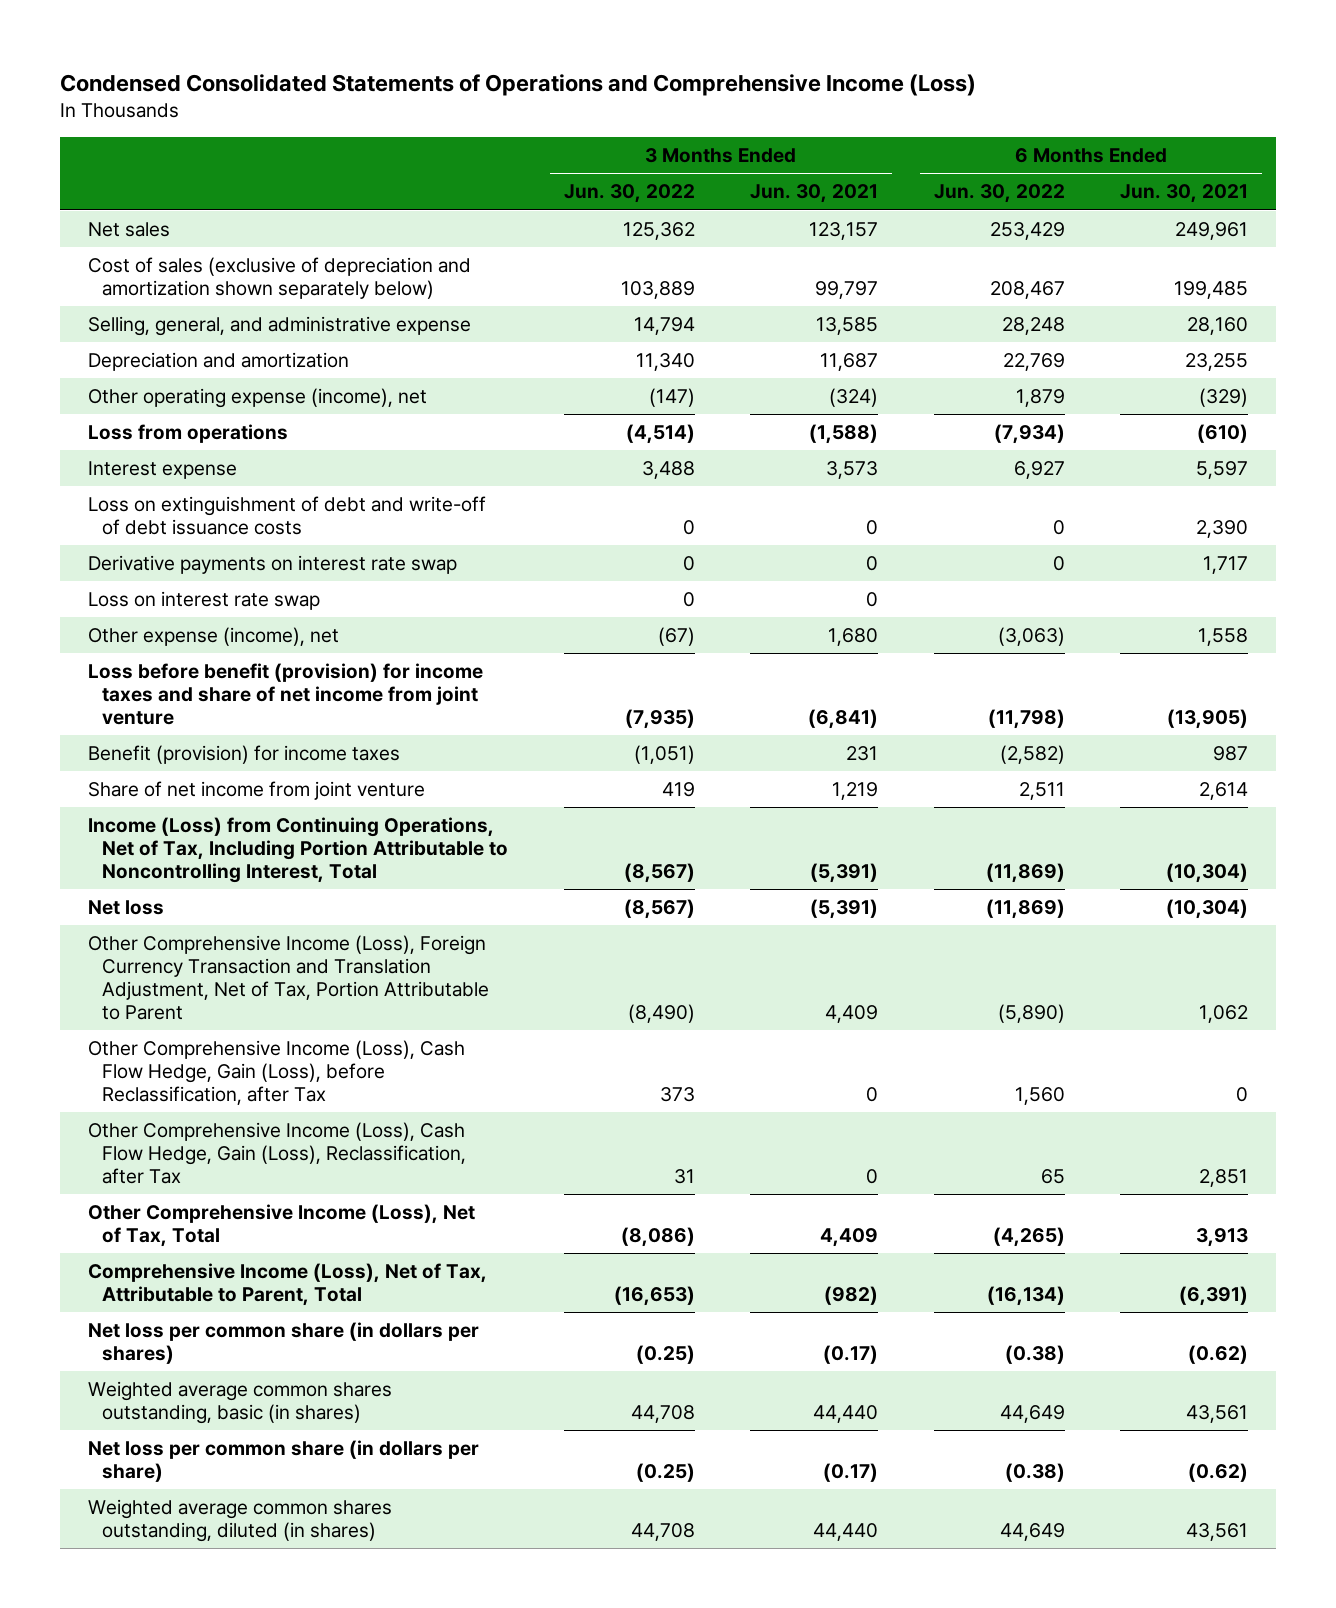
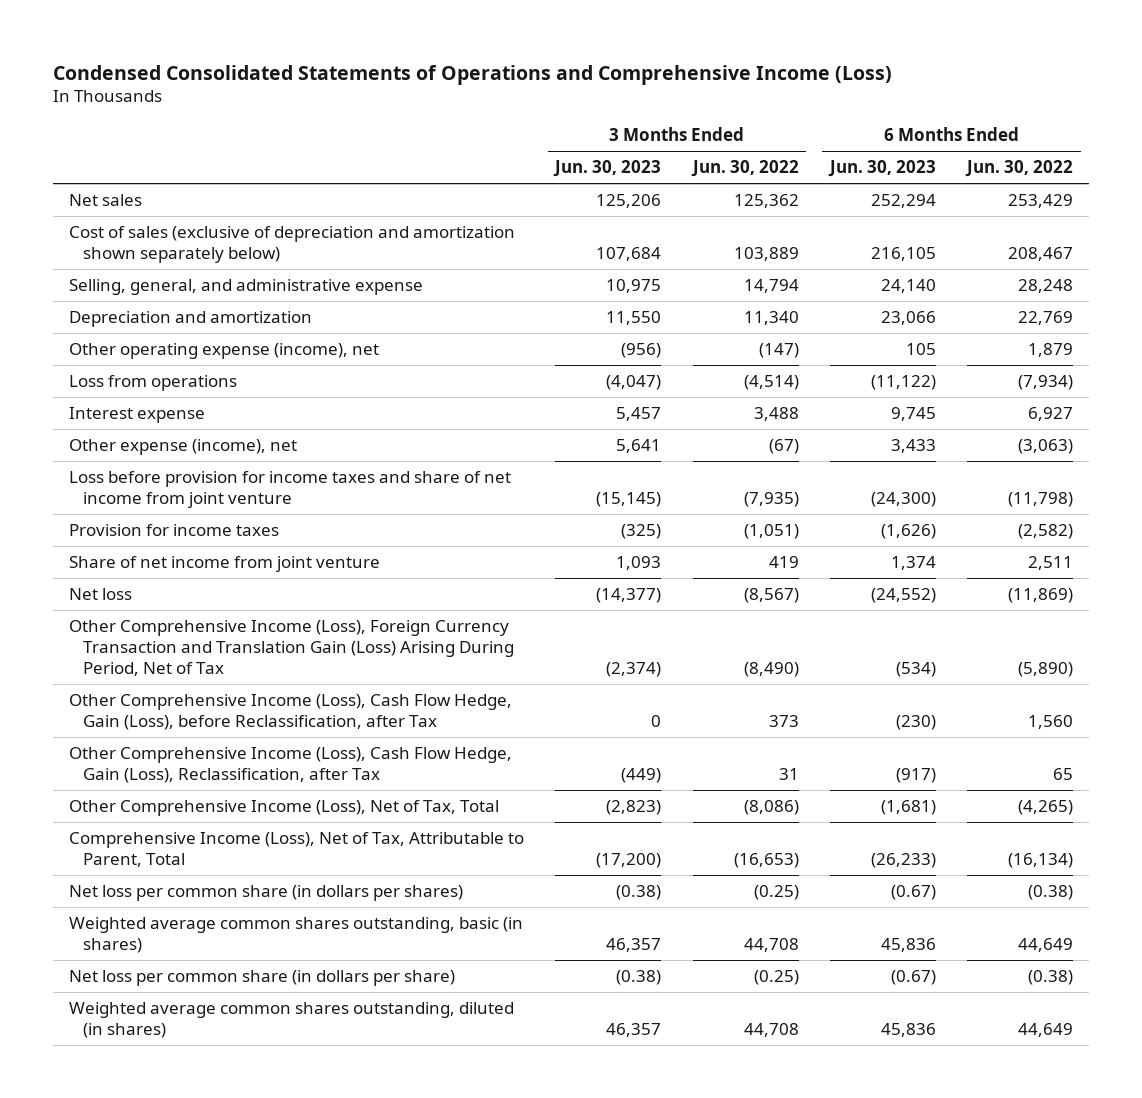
[750,184,879,204] Jun. 30, 2021 -> none
[1120,184,1249,204] Jun. 30, 2021 -> none
none -> [553,160,662,178] Jun. 30, 2023
none -> [827,160,936,178] Jun. 30, 2023
[87,496,486,536] Loss on extinguishment of debt and write-off of debt issuance costs -> none
[87,555,457,575] Derivative payments on interest rate swap -> none
[87,591,320,611] Loss on interest rate swap -> none
[87,663,483,725] Loss before benefit (provision) for income taxes and share of net income from joint venture -> [69,471,512,509] Loss before provision for income taxes and share of net income from joint venture
[87,745,400,765] Benefit (provision) for income taxes -> [69,524,280,537] Provision for income taxes
[87,817,509,883] Income (Loss) from Continuing Operations, Net of Tax, Including Portion Attributable to Noncontrolling Interest, Total -> none
[87,935,490,1020] Other Comprehensive Income (Loss), Foreign Currency Transaction and Translation Adjustment, Net of Tax, Portion Attributable to Parent -> [69,620,515,677] Other Comprehensive Income (Loss), Foreign Currency Transaction and Translation Gain (Loss) Arising During Period, Net of Tax

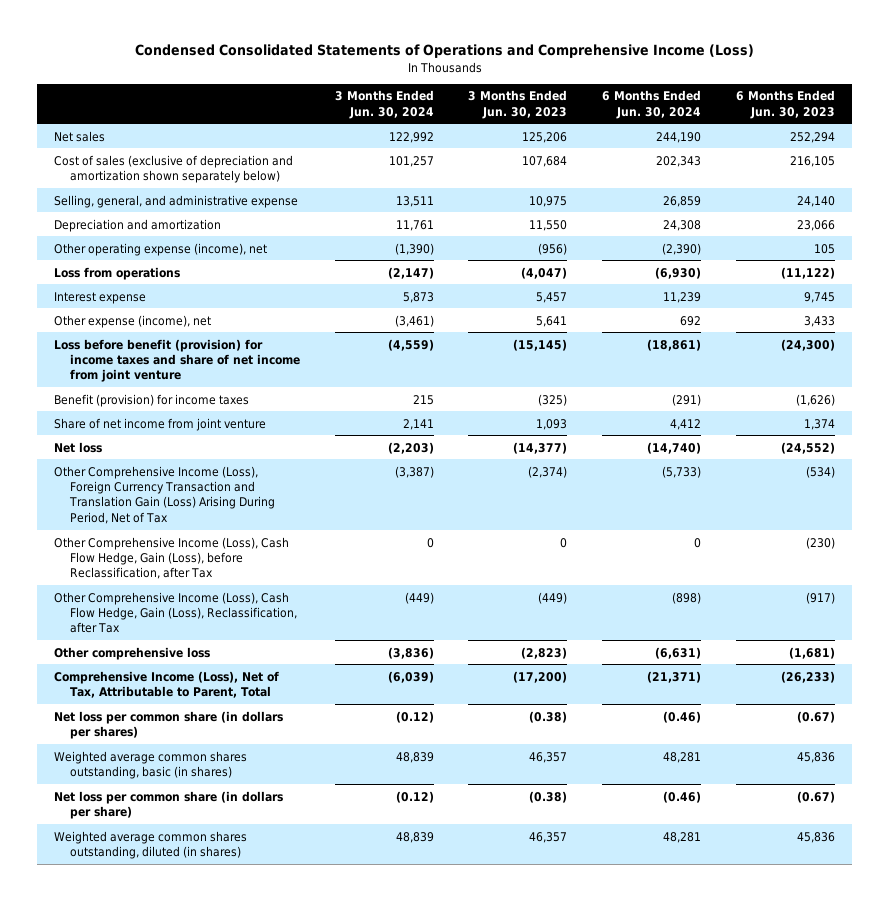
[690,160,799,178] Jun. 30, 2022 -> none
[965,160,1074,178] Jun. 30, 2022 -> none
none -> [334,90,434,119] 3 Months Ended Jun. 30, 2024
none -> [602,90,702,119] 6 Months Ended Jun. 30, 2024
[69,471,512,509] Loss before provision for income taxes and share of net income from joint venture -> [54,338,300,383] Loss before benefit (provision) for income taxes and share of net income from joint venture
[69,524,280,537] Provision for income taxes -> [54,393,250,407] Benefit (provision) for income taxes
[69,800,500,817] Other Comprehensive Income (Loss), Net of Tax, Total -> [54,646,211,660] Other comprehensive loss

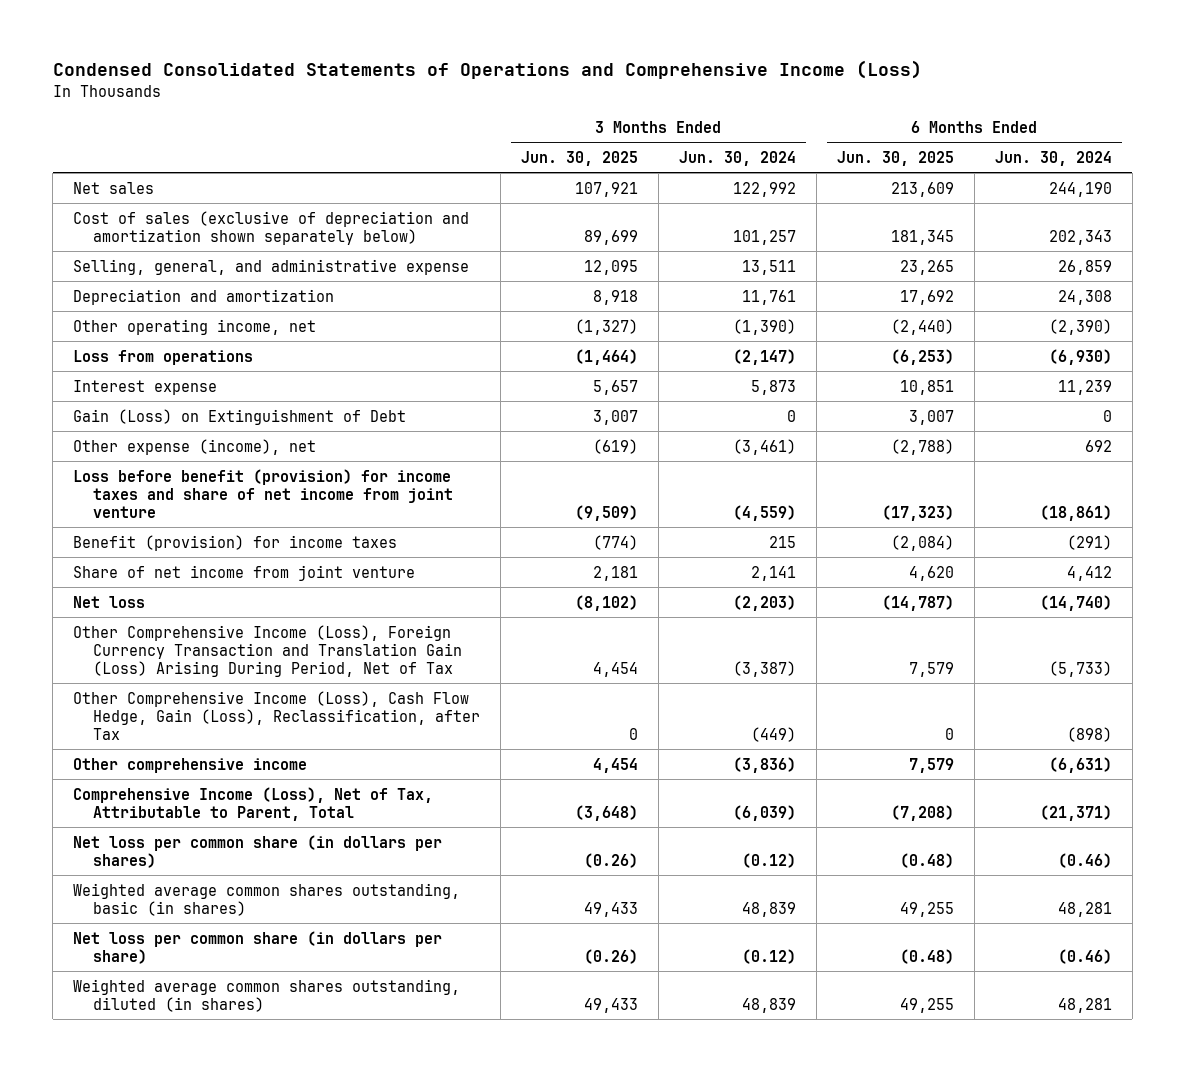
[468,90,568,119] 3 Months Ended Jun. 30, 2023 -> none
[735,90,835,119] 6 Months Ended Jun. 30, 2023 -> none
none -> [521,150,639,166] Jun. 30, 2025
none -> [836,150,954,166] Jun. 30, 2025
[54,242,268,256] Other operating expense (income), net -> [73,318,317,335] Other operating income, net
none -> [73,408,407,425] Gain (Loss) on Extinguishment of Debt
[54,536,290,580] Other Comprehensive Income (Loss), Cash Flow Hedge, Gain (Loss), before Reclassification, after Tax -> none
[54,646,211,660] Other comprehensive loss -> [73,757,308,773] Other comprehensive income

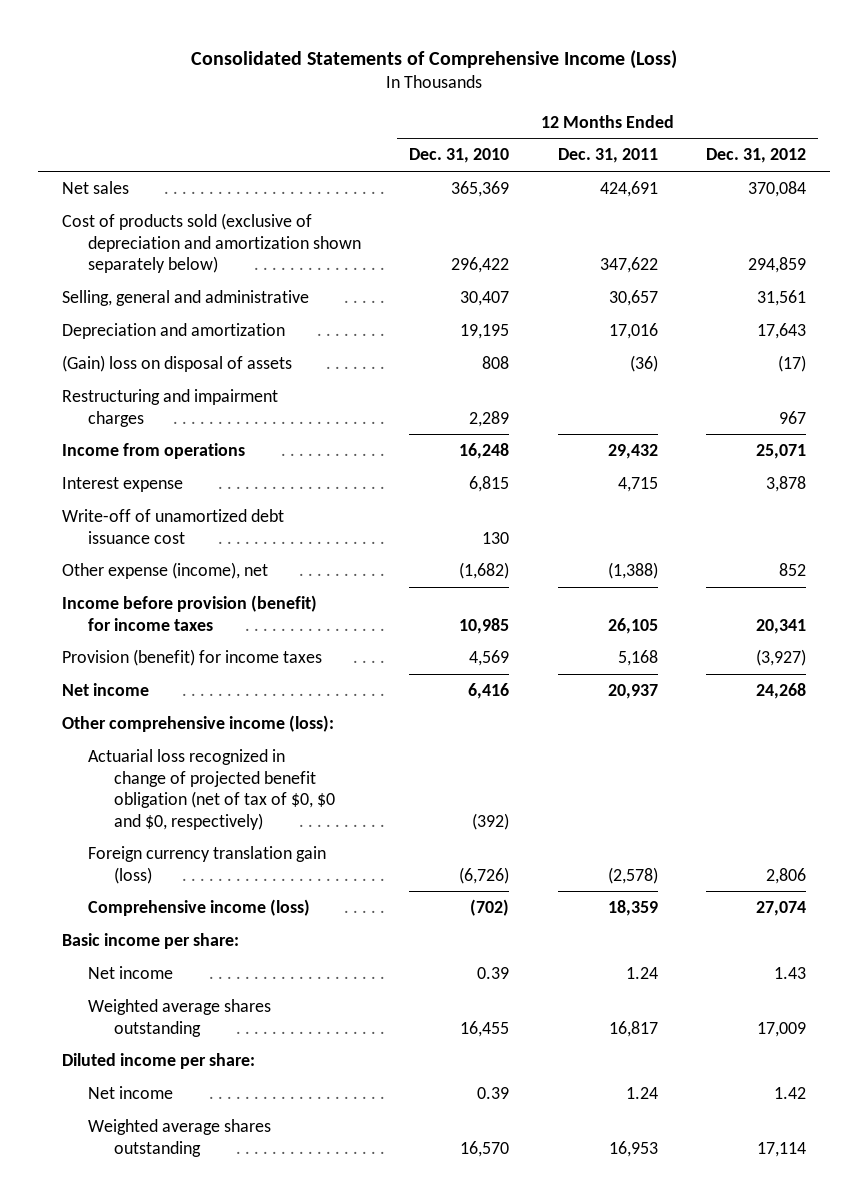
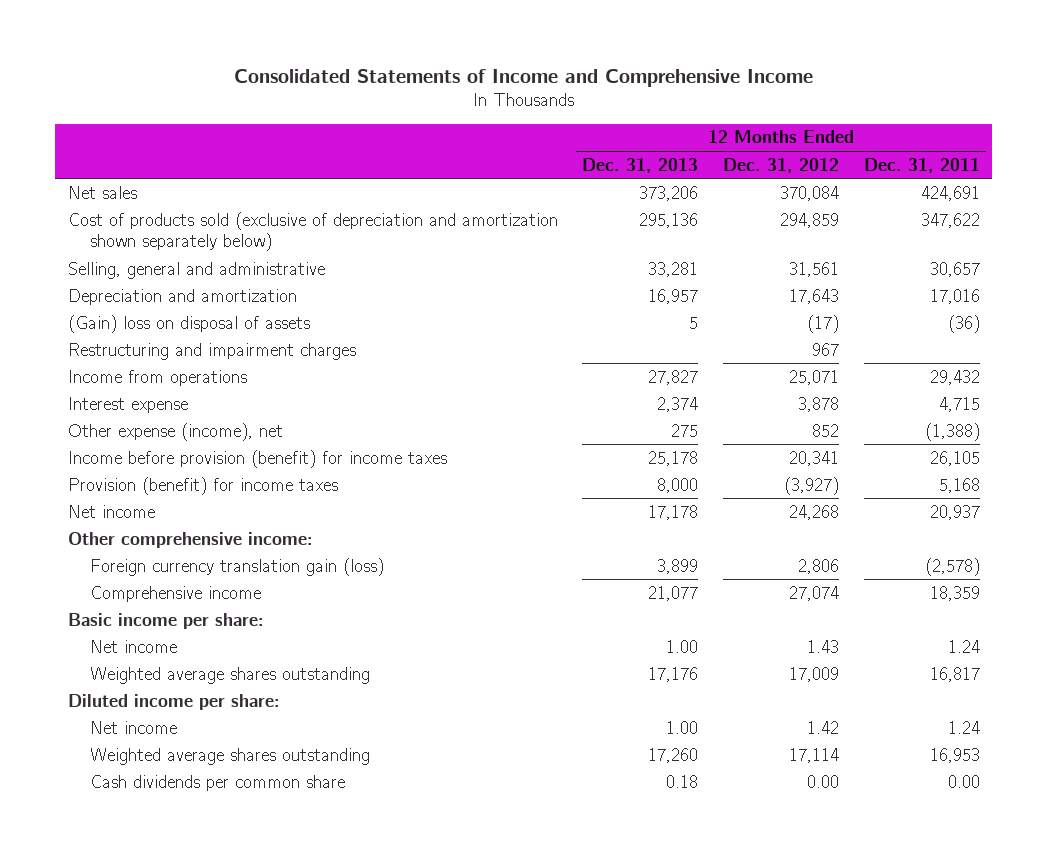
[190,49,677,69] Consolidated Statements of Comprehensive Income (Loss) -> [233,68,813,87] Consolidated Statements of Income and Comprehensive Income
[409,148,510,164] Dec. 31, 2010 -> none
none -> [582,157,699,173] Dec. 31, 2013
[62,509,285,544] Write-off of unamortized debt issuance cost -> none
[88,749,336,830] Actuarial loss recognized in change of projected benefit obligation (net of tax of $0, $0 and $0, respectively) -> none
[62,715,335,733] Other comprehensive income (loss): -> [67,531,313,548] Other comprehensive income:
[88,899,311,917] Comprehensive income (loss) -> [89,585,261,602] Comprehensive income
none -> [89,774,345,791] Cash dividends per common share

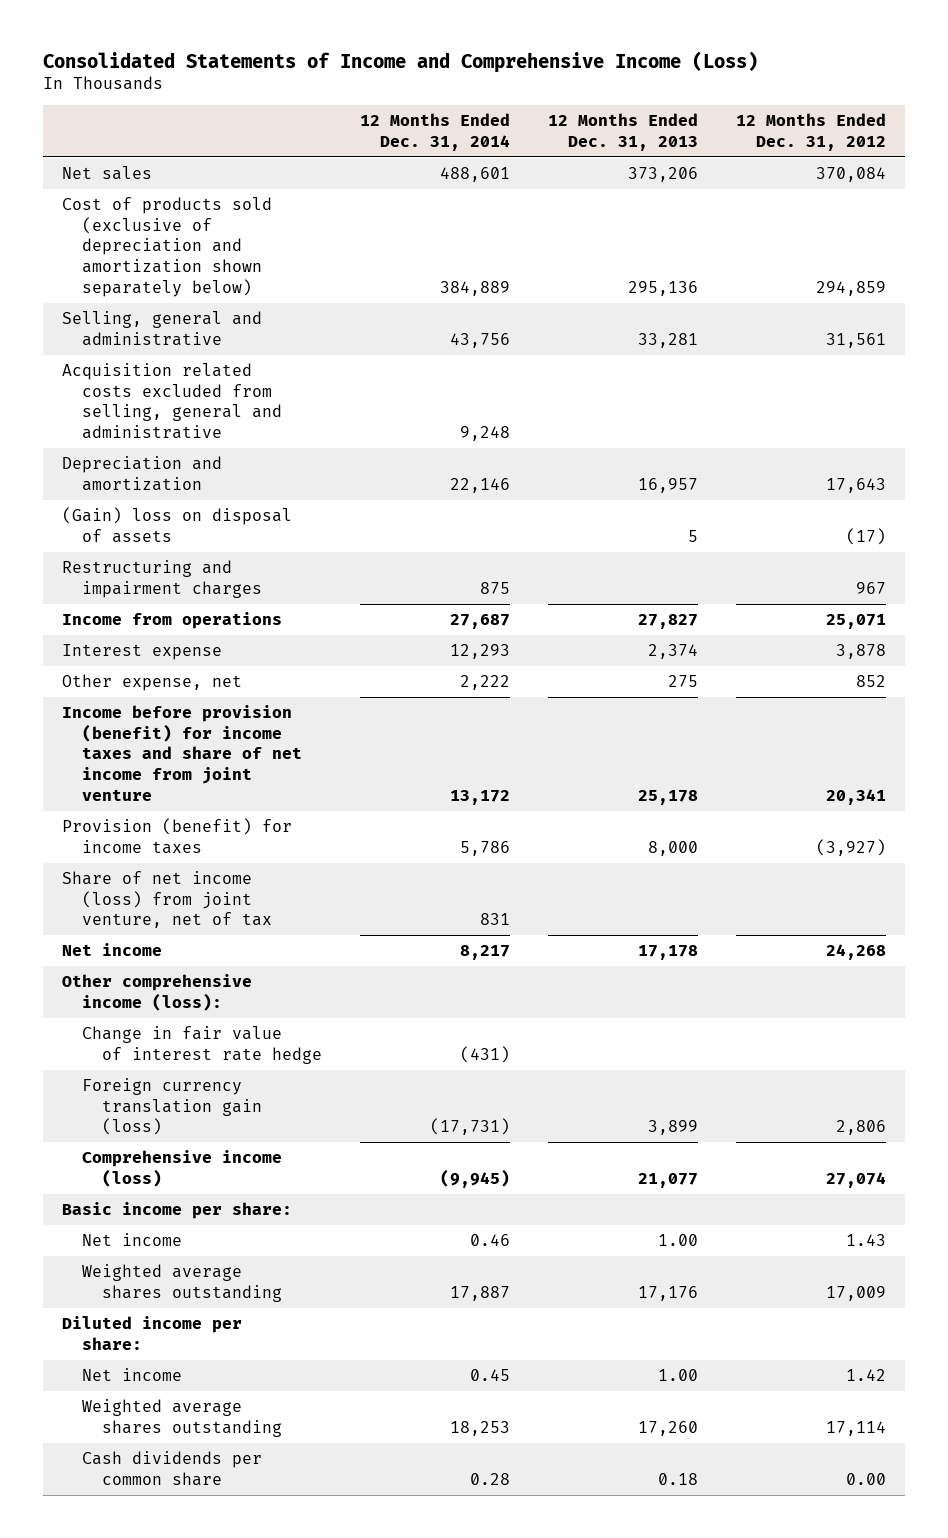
[233,68,813,87] Consolidated Statements of Income and Comprehensive Income -> [42,50,758,73] Consolidated Statements of Income and Comprehensive Income (Loss)
[864,157,981,173] Dec. 31, 2011 -> none
none -> [360,113,511,151] 12 Months Ended Dec. 31, 2014
none -> [61,363,283,440] Acquisition related costs excluded from selling, general and administrative
[67,422,283,441] Other expense (income), net -> [61,674,242,692] Other expense, net
[67,449,447,468] Income before provision (benefit) for income taxes -> [61,705,303,801] Income before provision (benefit) for income taxes and share of net income from joint venture
none -> [61,871,273,929] Share of net income (loss) from joint venture, net of tax
[67,531,313,548] Other comprehensive income: -> [61,974,252,1011] Other comprehensive income (loss):
none -> [82,1026,323,1064] Change in fair value of interest rate hedge
[89,585,261,602] Comprehensive income -> [82,1150,283,1187] Comprehensive income (loss)

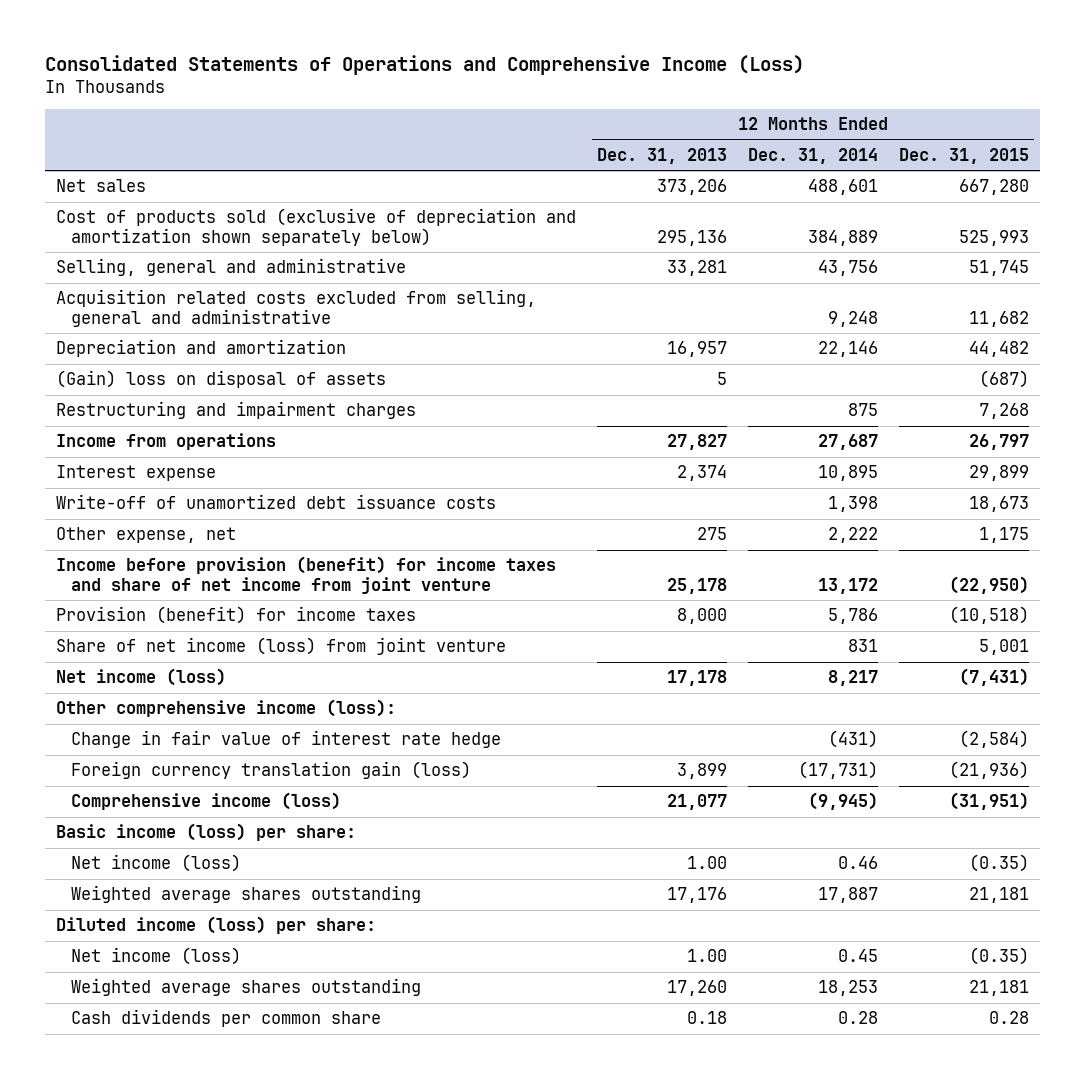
[42,50,758,73] Consolidated Statements of Income and Comprehensive Income (Loss) -> [45,54,805,75] Consolidated Statements of Operations and Comprehensive Income (Loss)
[736,113,887,151] 12 Months Ended Dec. 31, 2012 -> none
none -> [899,147,1030,164] Dec. 31, 2015
[450,644,511,660] 12,293 -> [818,465,879,482] 10,895
none -> [55,494,496,510] Write-off of unamortized debt issuance costs
[61,871,273,929] Share of net income (loss) from joint venture, net of tax -> [55,637,506,656] Share of net income (loss) from joint venture
[61,943,162,957] Net income -> [55,668,226,687] Net income (loss)
[61,1202,292,1220] Basic income per share: -> [55,823,356,842] Basic income (loss) per share:
[82,1233,183,1247] Net income -> [71,854,242,873] Net income (loss)
[61,1316,242,1350] Diluted income per share: -> [55,916,376,935] Diluted income (loss) per share:
[82,1368,183,1382] Net income -> [71,947,242,966] Net income (loss)

